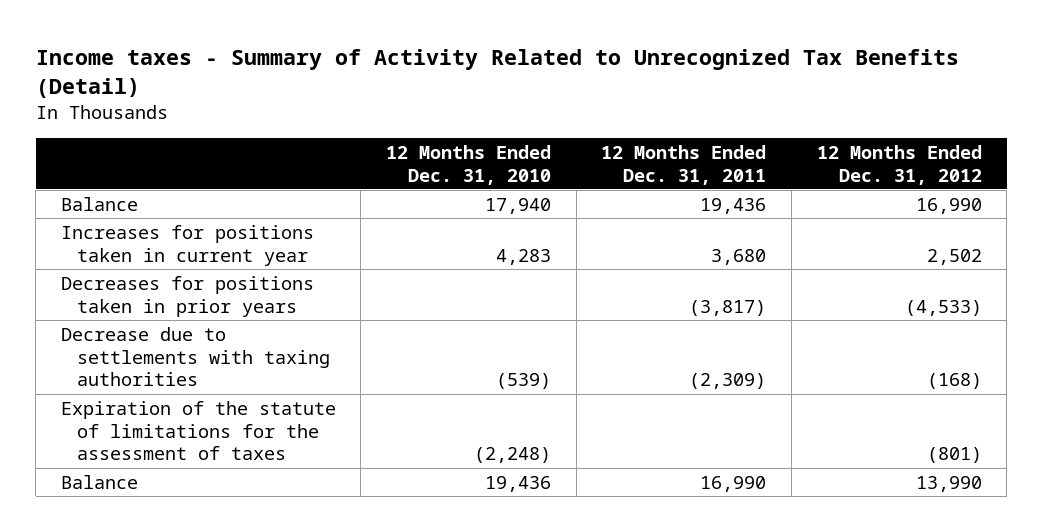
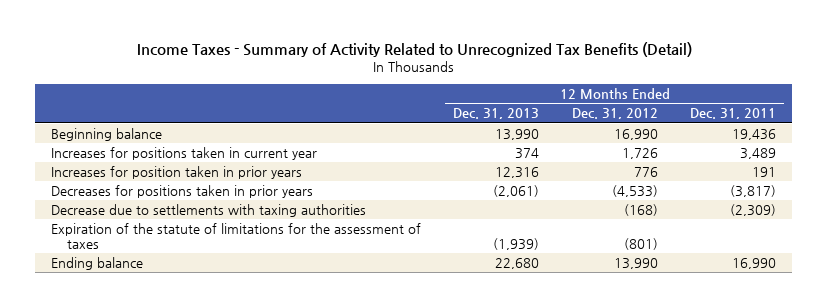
[35,48,959,98] Income taxes - Summary of Activity Related to Unrecognized Tax Benefits (Detail) -> [136,42,692,58] Income Taxes - Summary of Activity Related to Unrecognized Tax Benefits (Detail)
[386,144,552,185] 12 Months Ended Dec. 31, 2010 -> none
none -> [453,108,540,120] Dec. 31, 2013
[60,196,138,211] Balance -> [51,128,163,142] Beginning balance
[711,248,767,265] 3,680 -> [740,148,777,160] 3,489
[926,248,982,265] 2,502 -> [621,148,658,160] 1,726
none -> [51,166,303,180] Increases for position taken in prior years
[60,474,138,489] Balance -> [51,257,144,271] Ending balance

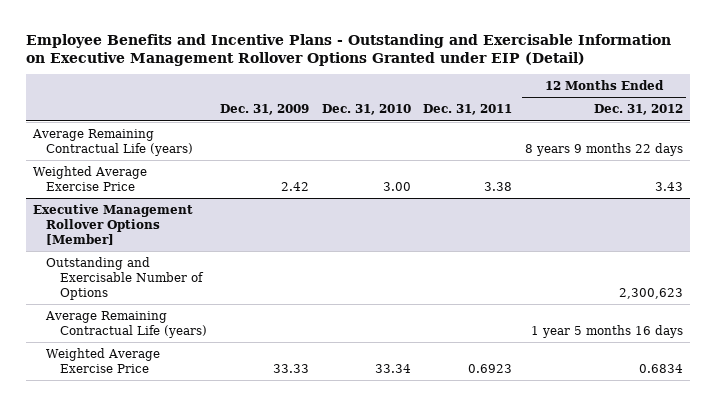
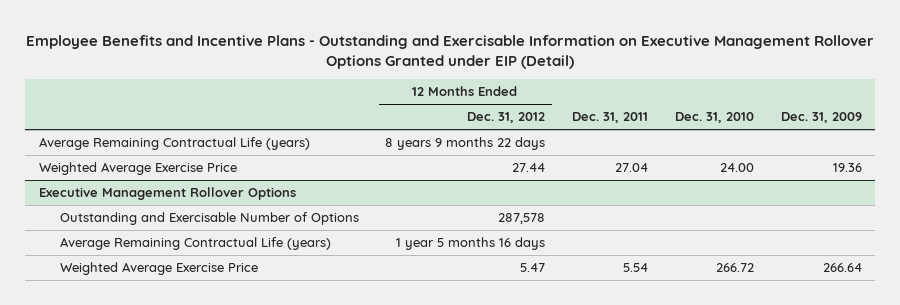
[280,181,309,191] 2.42 -> [832,163,862,173] 19.36
[382,181,411,191] 3.00 -> [719,163,754,173] 24.00
[484,181,513,191] 3.38 -> [615,163,649,173] 27.04
[655,181,684,191] 3.43 -> [512,163,546,173] 27.44
[32,203,193,245] Executive Management Rollover Options [Member] -> [38,187,296,201] Executive Management Rollover Options
[619,287,684,299] 2,300,623 -> [498,213,546,225] 287,578
[272,363,309,373] 33.33 -> [822,263,862,273] 266.64
[374,363,411,373] 33.34 -> [715,263,754,273] 266.72
[468,363,513,373] 0.6923 -> [623,263,649,273] 5.54
[639,363,684,373] 0.6834 -> [520,263,546,273] 5.47

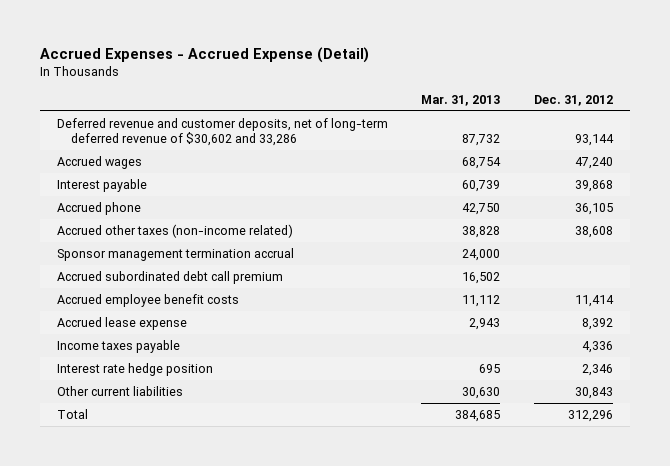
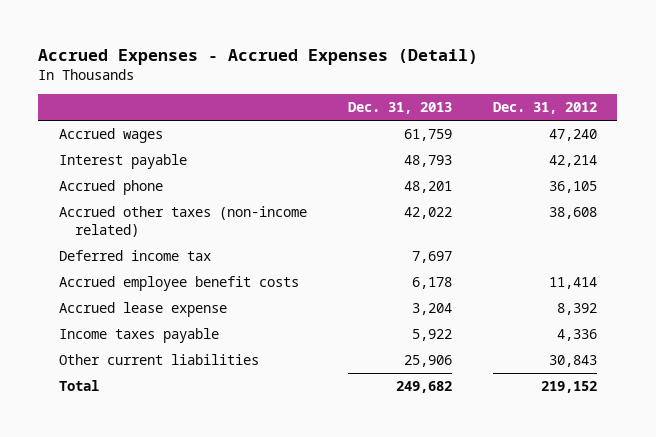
[39,46,369,63] Accrued Expenses - Accrued Expense (Detail) -> [38,48,479,65] Accrued Expenses - Accrued Expenses (Detail)
[421,94,501,106] Mar. 31, 2013 -> none
none -> [347,102,452,115] Dec. 31, 2013
[56,117,388,146] Deferred revenue and customer deposits, net of long-term deferred revenue of $30,602 and 33,286 -> none
[575,179,614,192] 39,868 -> [548,155,597,168] 42,214
[56,247,294,261] Sponsor management termination accrual -> none
[56,270,283,284] Accrued subordinated debt call premium -> none
none -> [58,250,211,262] Deferred income tax
[56,362,213,376] Interest rate hedge position -> none
[568,409,614,422] 312,296 -> [540,381,597,394] 219,152

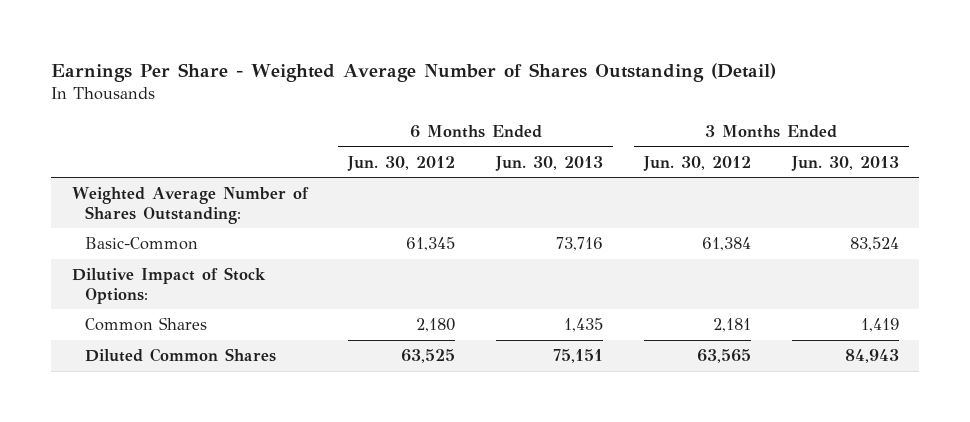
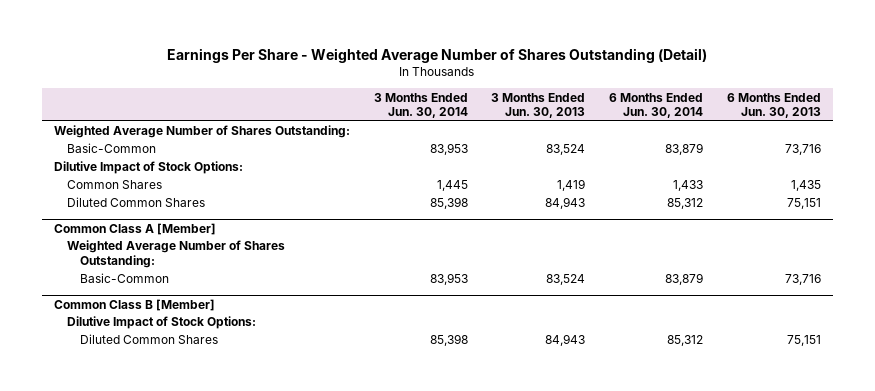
[347,155,456,171] Jun. 30, 2012 -> none
[643,155,752,171] Jun. 30, 2012 -> none
none -> [373,92,468,119] 3 Months Ended Jun. 30, 2014
none -> [609,92,704,119] 6 Months Ended Jun. 30, 2014
none -> [53,222,216,235] Common Class A [Member]
none -> [66,240,285,269] Weighted Average Number of Shares Outstanding:
none -> [80,273,170,284] Basic-Common
none -> [53,298,215,311] Common Class B [Member]
none -> [66,316,256,330] Dilutive Impact of Stock Options:
none -> [80,334,219,345] Diluted Common Shares

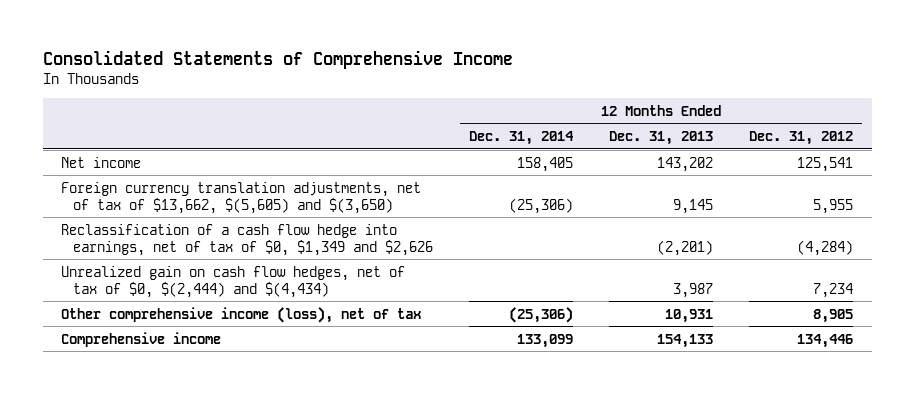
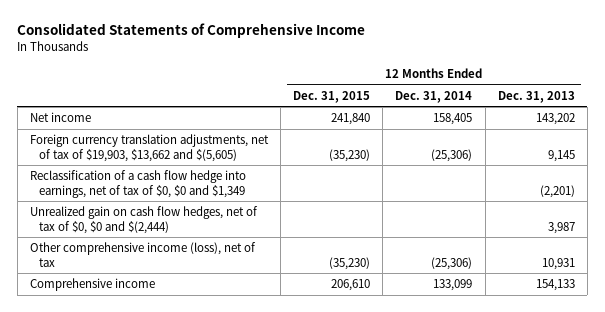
[749,131,854,146] Dec. 31, 2012 -> none
none -> [293,90,371,103] Dec. 31, 2015
[61,181,422,214] Foreign currency translation adjustments, net of tax of $13,662, $(5,605) and $(3,650) -> [30,134,270,162] Foreign currency translation adjustments, net of tax of $19,903, $13,662 and $(5,605)
[61,223,433,256] Reclassification of a cash flow hedge into earnings, net of tax of $0, $1,349 and $2,626 -> [30,170,247,198] Reclassification of a cash flow hedge into earnings, net of tax of $0, $0 and $1,349
[61,265,406,298] Unrealized gain on cash flow hedges, net of tax of $0, $(2,444) and $(4,434) -> [30,206,259,234] Unrealized gain on cash flow hedges, net of tax of $0, $0 and $(2,444)

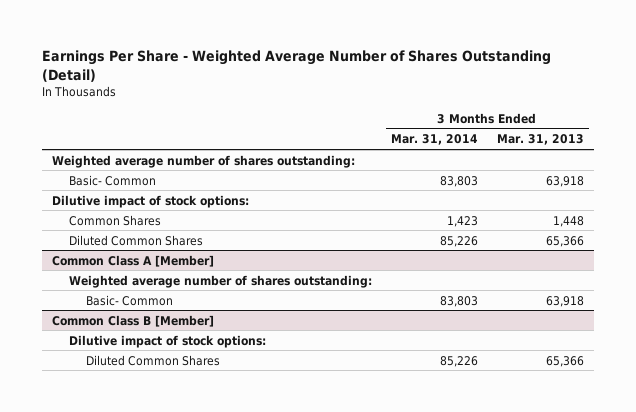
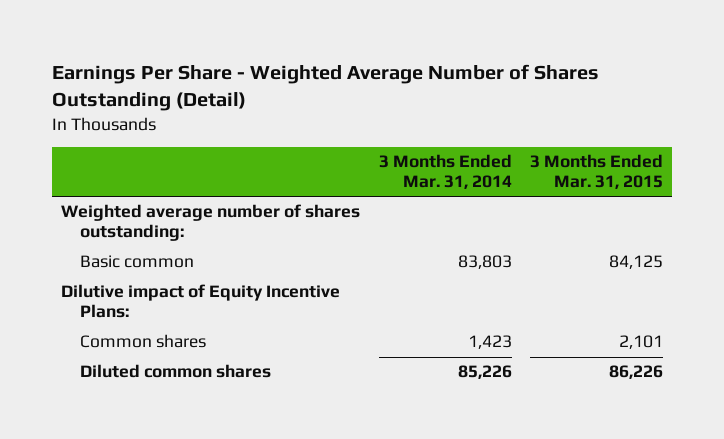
[497,134,585,146] Mar. 31, 2013 -> none
none -> [529,154,663,190] 3 Months Ended Mar. 31, 2015
[51,254,214,267] Common Class A [Member] -> none
[68,274,372,288] Weighted average number of shares outstanding: -> none
[85,294,173,306] Basic- Common -> none
[51,314,214,327] Common Class B [Member] -> none
[68,334,266,348] Dilutive impact of stock options: -> none
[85,354,220,366] Diluted Common Shares -> none
[68,174,156,186] Basic- Common -> [80,255,195,269] Basic common
[51,194,249,208] Dilutive impact of stock options: -> [61,284,341,319] Dilutive impact of Equity Incentive Plans:
[68,214,161,226] Common Shares -> [80,334,207,349] Common shares
[68,234,203,246] Diluted Common Shares -> [80,364,272,379] Diluted common shares

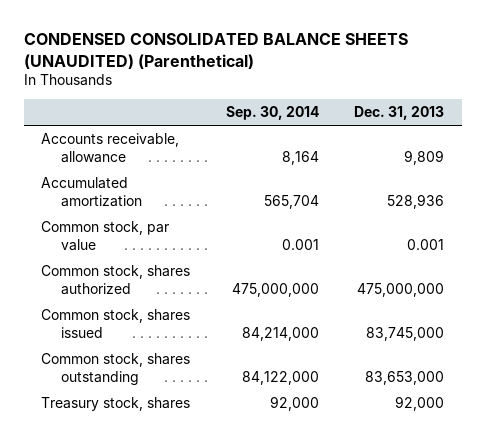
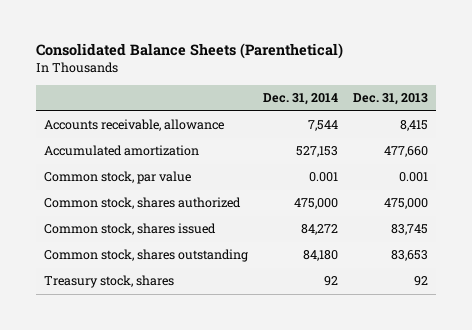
[23,33,408,69] CONDENSED CONSOLIDATED BALANCE SHEETS (UNAUDITED) (Parenthetical) -> [35,43,343,60] Consolidated Balance Sheets (Parenthetical)
[225,106,319,121] Sep. 30, 2014 -> none
none -> [262,93,338,106] Dec. 31, 2014
[404,149,445,165] 9,809 -> [400,120,429,132] 8,415
[387,193,445,209] 528,936 -> [384,146,429,158] 477,660
[357,282,445,297] 475,000,000 -> [384,198,429,210] 475,000
[366,326,445,341] 83,745,000 -> [391,224,429,236] 83,745
[365,370,445,385] 83,653,000 -> [391,250,429,262] 83,653
[395,396,445,412] 92,000 -> [414,276,429,287] 92

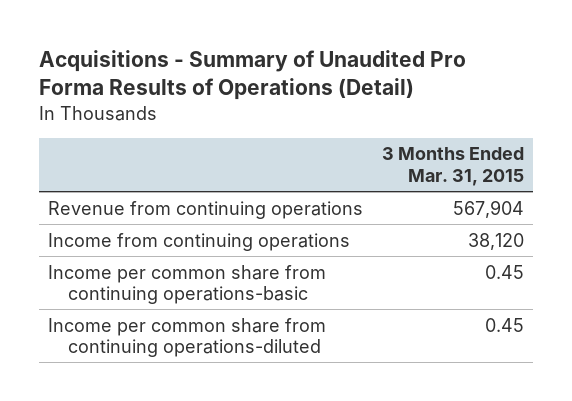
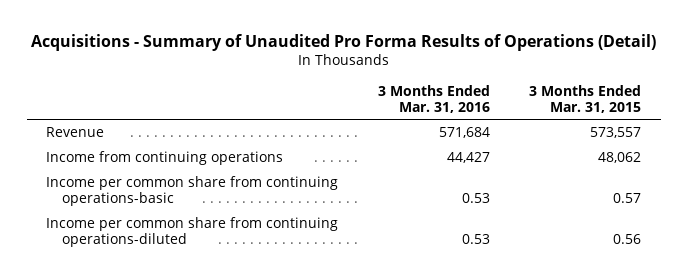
none -> [377,84,490,113] 3 Months Ended Mar. 31, 2016
[48,200,364,219] Revenue from continuing operations -> [46,127,105,138] Revenue
[452,199,524,218] 567,904 -> [589,127,641,139] 573,557
[467,232,524,250] 38,120 -> [597,152,641,164] 48,062
[484,264,524,279] 0.45 -> [612,193,641,204] 0.57
[484,317,524,332] 0.45 -> [612,234,641,245] 0.56

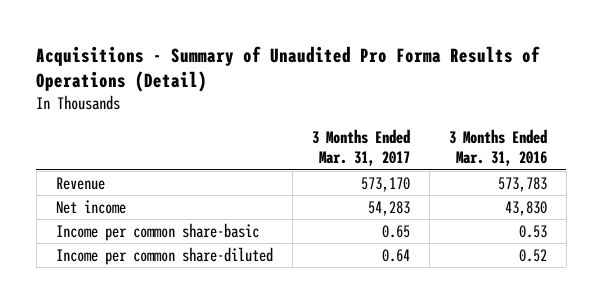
[528,84,641,113] 3 Months Ended Mar. 31, 2015 -> none
none -> [311,129,410,167] 3 Months Ended Mar. 31, 2017
[438,127,490,139] 571,684 -> [497,176,547,192] 573,783
[46,151,284,166] Income from continuing operations -> [55,199,126,214] Net income
[446,152,490,164] 44,427 -> [504,200,547,216] 43,830
[46,176,339,207] Income per common share from continuing operations-basic -> [55,222,259,241] Income per common share-basic
[46,217,339,248] Income per common share from continuing operations-diluted -> [55,246,273,265] Income per common share-diluted
[461,234,490,245] 0.53 -> [518,248,547,262] 0.52

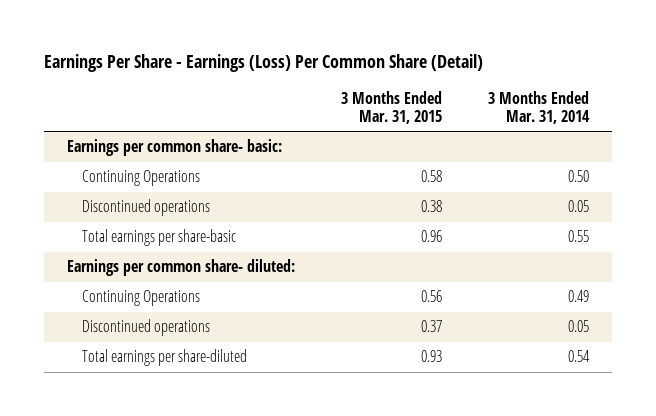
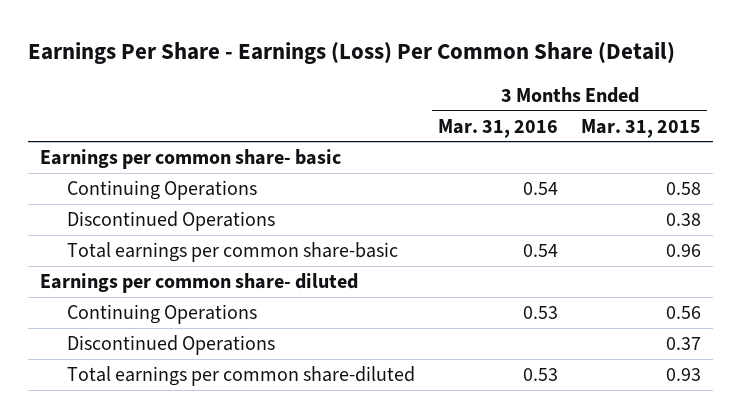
[488,90,591,124] 3 Months Ended Mar. 31, 2014 -> none
none -> [438,118,559,138] Mar. 31, 2016
[66,139,282,157] Earnings per common share- basic: -> [39,149,341,170] Earnings per common share- basic
[81,199,210,217] Discontinued operations -> [66,211,275,232] Discontinued Operations
[81,229,236,247] Total earnings per share-basic -> [66,242,398,263] Total earnings per common share-basic
[66,259,295,277] Earnings per common share- diluted: -> [39,273,358,294] Earnings per common share- diluted
[81,319,210,337] Discontinued operations -> [66,335,275,356] Discontinued Operations
[81,349,247,367] Total earnings per share-diluted -> [66,366,415,387] Total earnings per common share-diluted

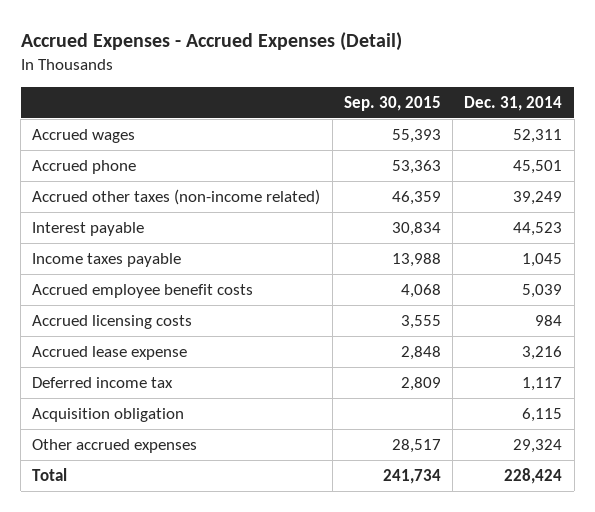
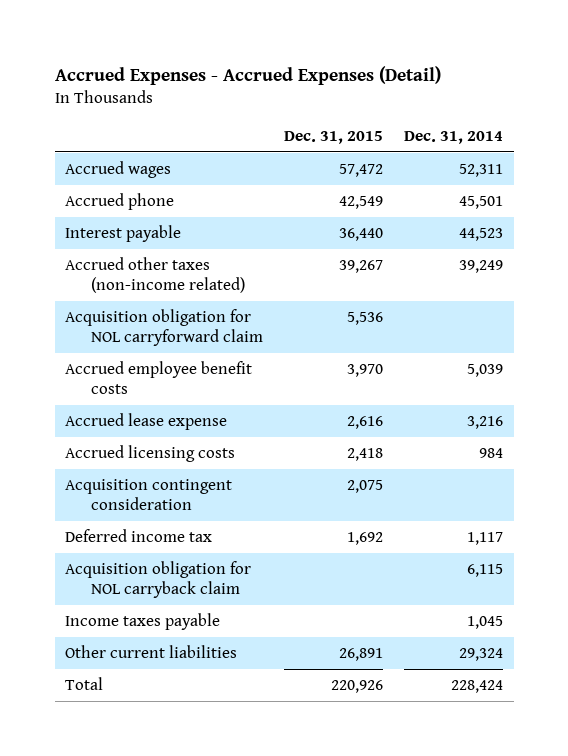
[343,95,441,111] Sep. 30, 2015 -> none
none -> [284,131,384,145] Dec. 31, 2015
[32,188,321,205] Accrued other taxes (non-income related) -> [65,257,246,294] Accrued other taxes (non-income related)
none -> [65,309,264,347] Acquisition obligation for NOL carryforward claim
[32,314,193,329] Accrued licensing costs -> [65,445,236,463] Accrued licensing costs
none -> [65,479,233,511] Acquisition contingent consideration
[32,407,185,422] Acquisition obligation -> [65,561,252,599] Acquisition obligation for NOL carryback claim
[32,252,182,267] Income taxes payable -> [65,613,221,631] Income taxes payable
[32,438,198,453] Other accrued expenses -> [65,645,238,659] Other current liabilities

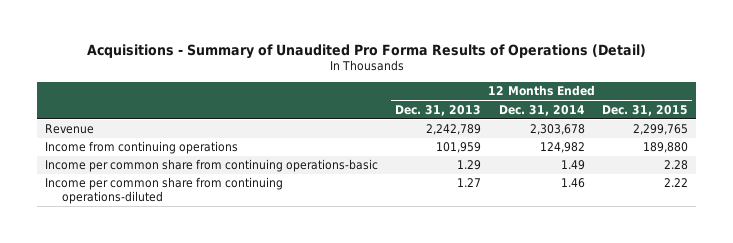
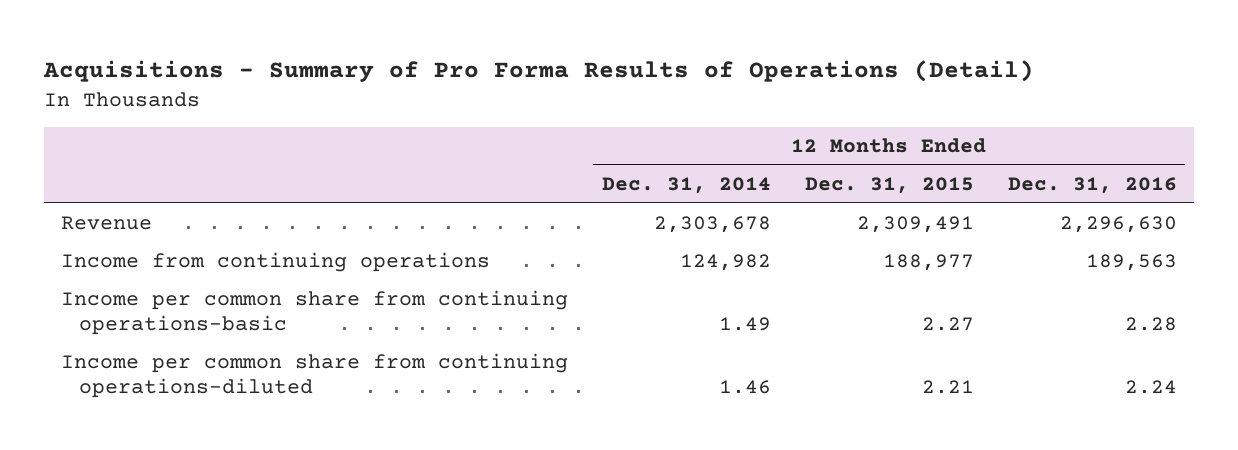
[86,43,646,59] Acquisitions - Summary of Unaudited Pro Forma Results of Operations (Detail) -> [42,59,1034,82] Acquisitions - Summary of Pro Forma Results of Operations (Detail)
[395,104,482,116] Dec. 31, 2013 -> none
none -> [1007,176,1177,194] Dec. 31, 2016
[632,124,688,136] 2,299,765 -> [856,216,974,234] 2,309,491
[642,142,688,154] 189,880 -> [882,254,974,272] 188,977
[663,160,688,171] 2.28 -> [921,317,974,332] 2.27
[663,178,688,188] 2.22 -> [921,380,974,395] 2.21

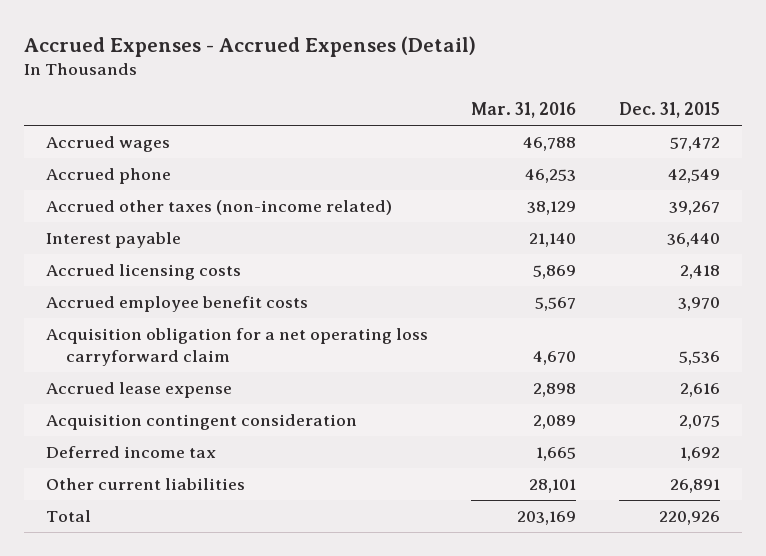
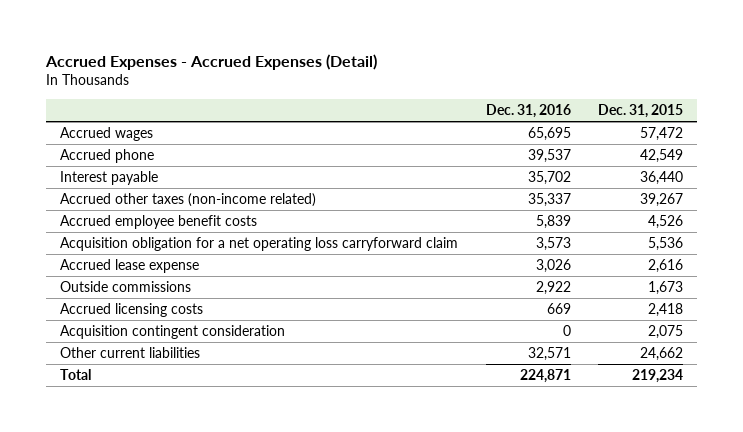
[470,102,576,119] Mar. 31, 2016 -> none
none -> [485,104,571,119] Dec. 31, 2016
[45,200,392,216] Accrued other taxes (non-income related) -> [59,192,316,207] Accrued other taxes (non-income related)
[678,297,721,312] 3,970 -> [648,214,684,229] 4,526
none -> [59,280,191,292] Outside commissions
[45,264,241,281] Accrued licensing costs -> [59,302,203,317] Accrued licensing costs
[45,446,216,459] Deferred income tax -> none
[670,479,721,494] 26,891 -> [640,346,684,361] 24,662
[659,511,721,526] 220,926 -> [632,368,684,383] 219,234

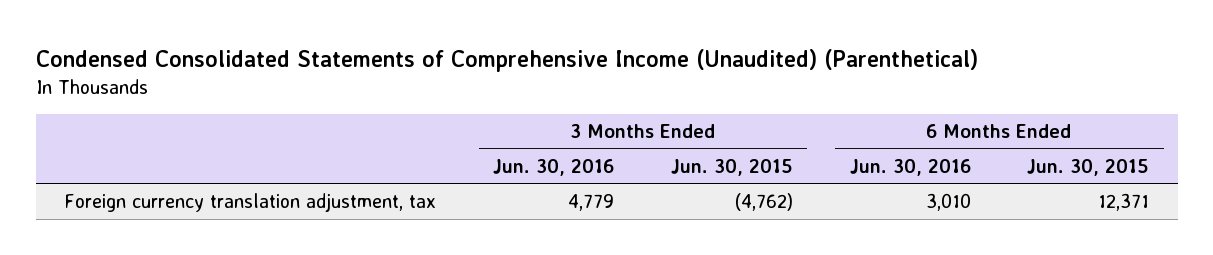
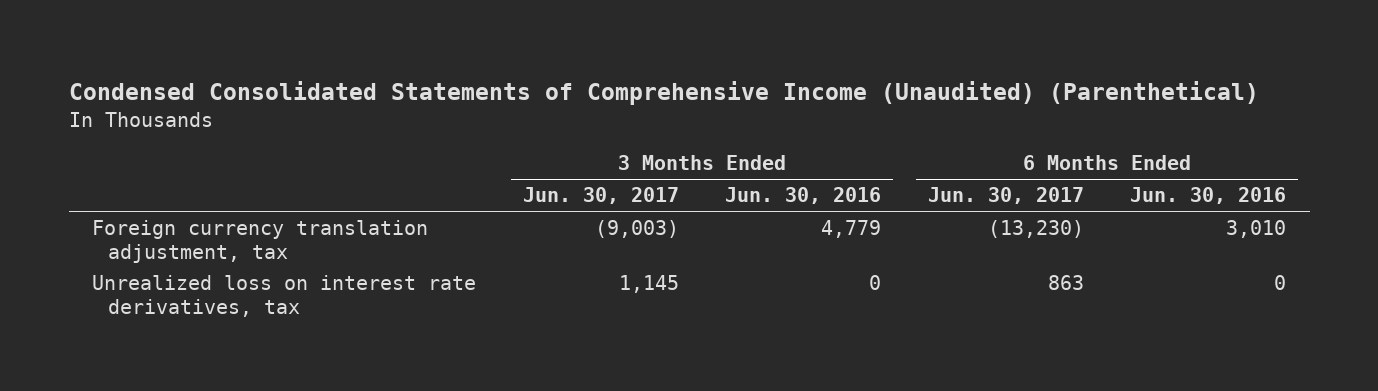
[670,158,793,176] Jun. 30, 2015 -> none
[1027,158,1150,176] Jun. 30, 2015 -> none
none -> [522,187,679,205] Jun. 30, 2017
none -> [927,187,1084,205] Jun. 30, 2017
none -> [91,275,476,317] Unrealized loss on interest rate derivatives, tax

